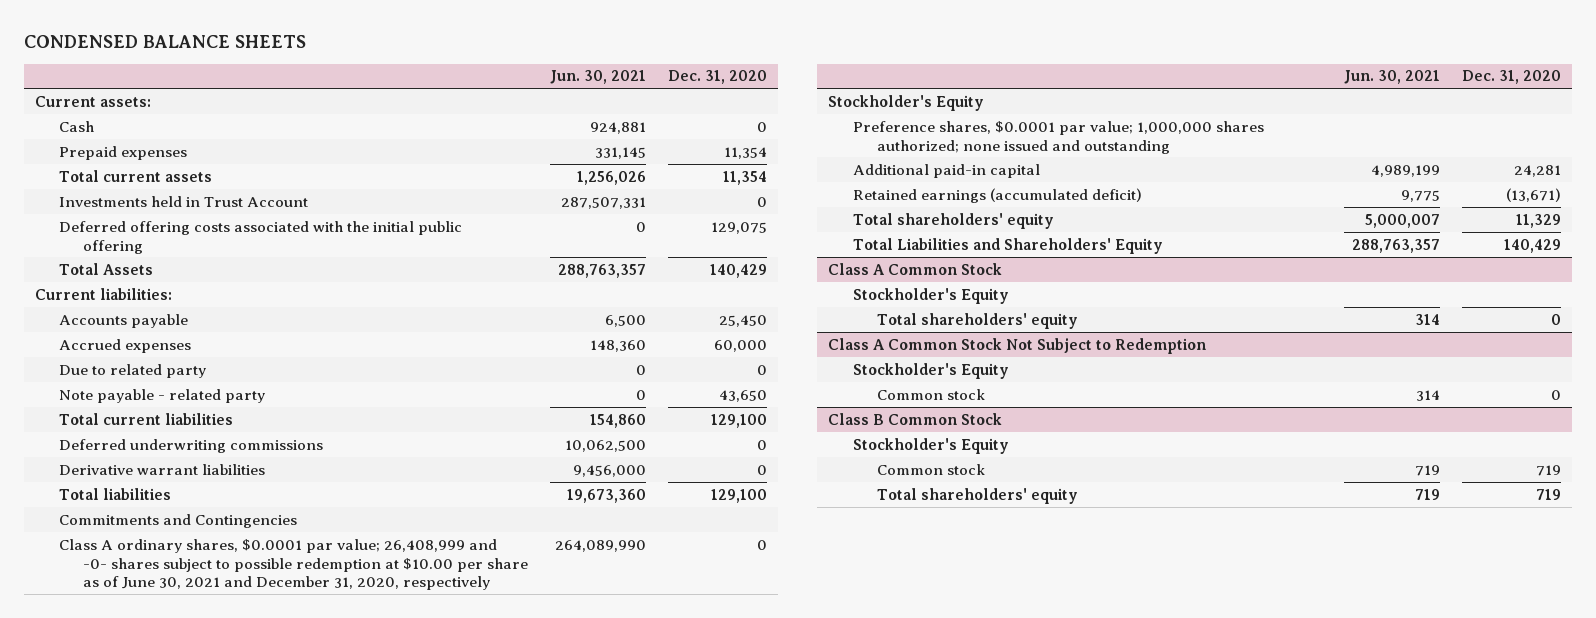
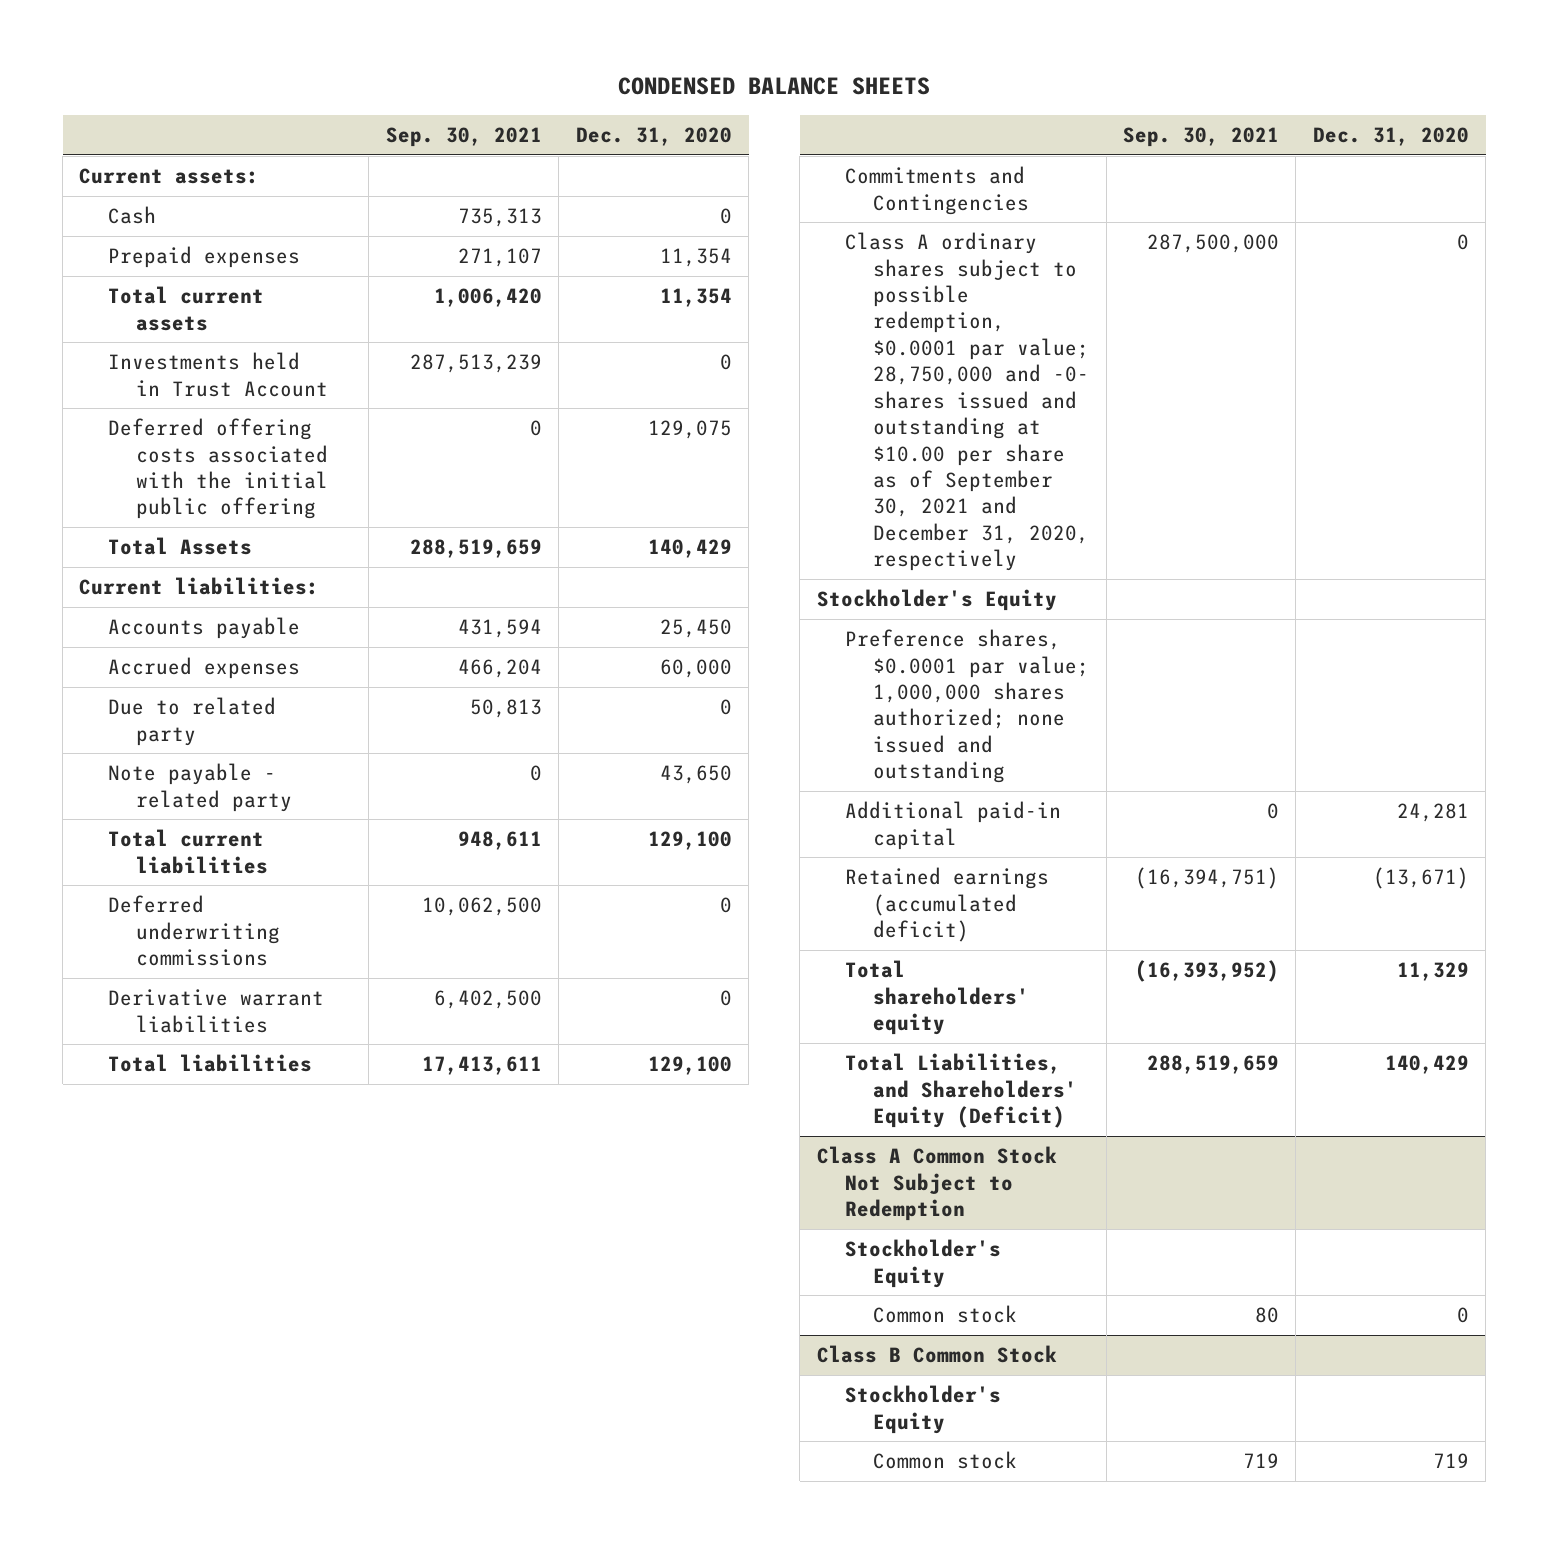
[550,70,647,85] Jun. 30, 2021 -> none
none -> [385,127,542,148] Sep. 30, 2021
[59,538,529,591] Class A ordinary shares, $0.0001 par value; 26,408,999 and -0- shares subject to possible redemption at $10.00 per share as of June 30, 2021 and December 31, 2020, respectively -> [844,232,1090,572] Class A ordinary shares subject to possible redemption, $0.0001 par value; 28,750,000 and -0- shares issued and outstanding at $10.00 per share as of September 30, 2021 and December 31, 2020, respectively
[828,262,1003,275] Class A Common Stock -> none
[852,287,1009,304] Stockholder's Equity -> none
[876,312,1078,329] Total shareholders' equity -> none
[852,237,1163,254] Total Liabilities and Shareholders' Equity -> [844,1053,1078,1129] Total Liabilities, and Shareholders' Equity (Deficit)
[876,487,1078,504] Total shareholders' equity -> none

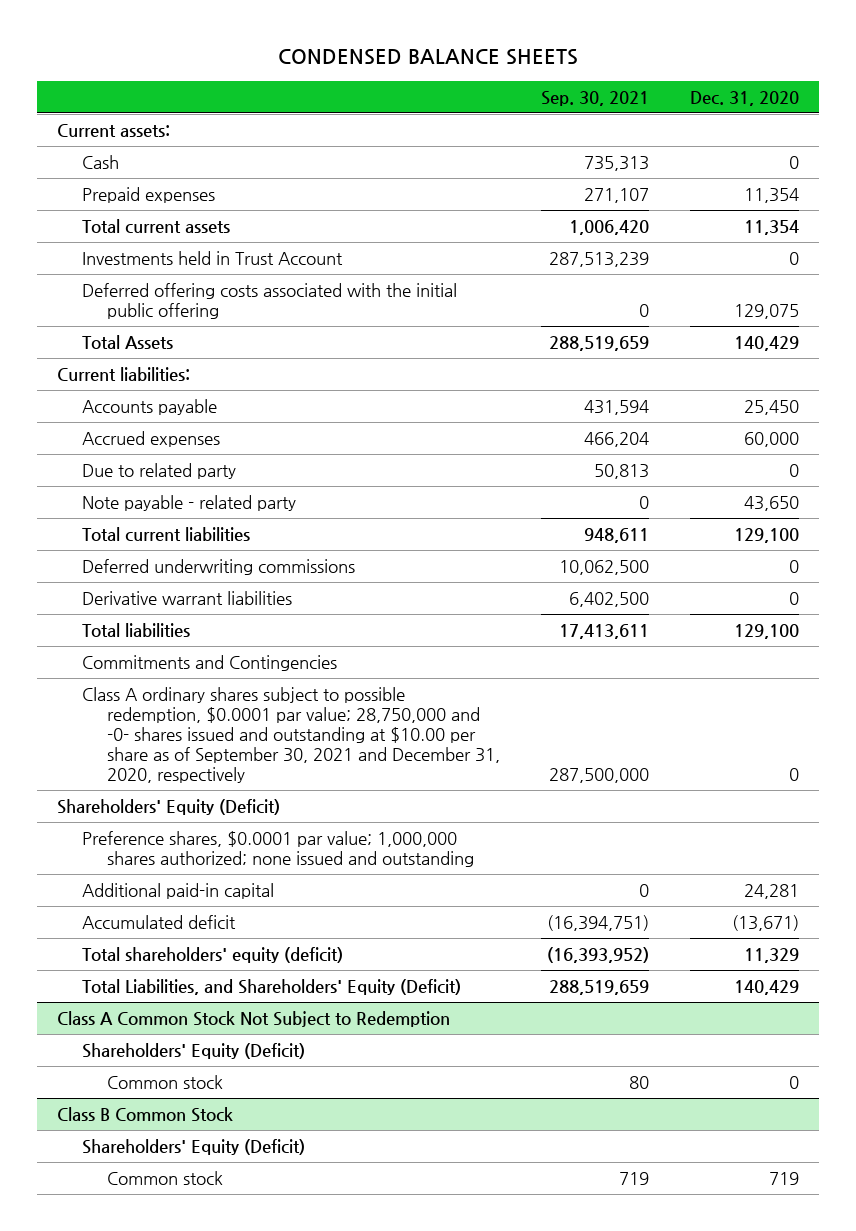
[816,589,1057,612] Stockholder's Equity -> [57,799,281,816] Shareholders' Equity (Deficit)
[844,867,1049,943] Retained earnings (accumulated deficit) -> [82,915,237,930] Accumulated deficit
[844,960,1030,1036] Total shareholders' equity -> [82,947,344,964] Total shareholders' equity (deficit)
[844,1239,1001,1288] Stockholder's Equity -> [82,1043,306,1060] Shareholders' Equity (Deficit)
[844,1385,1001,1434] Stockholder's Equity -> [82,1139,306,1156] Shareholders' Equity (Deficit)

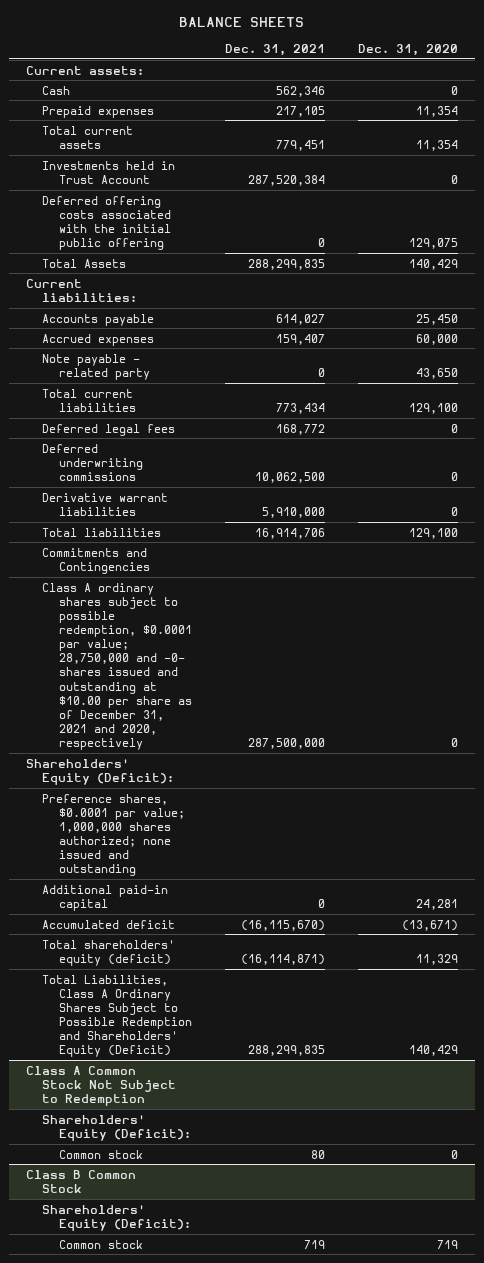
[277,49,578,66] CONDENSED BALANCE SHEETS -> [179,16,305,27] BALANCE SHEETS
[540,90,649,106] Sep. 30, 2021 -> none
none -> [224,43,325,56] Dec. 31, 2021
[82,463,237,480] Due to related party -> none
none -> [42,423,176,436] Deferred legal fees
[82,687,501,784] Class A ordinary shares subject to possible redemption, $0.0001 par value; 28,750,000 and -0- shares issued and outstanding at $10.00 per share as of September 30, 2021 and December 31, 2020, respectively -> [42,582,192,751] Class A ordinary shares subject to possible redemption, $0.0001 par value; 28,750,000 and -0- shares issued and outstanding at $10.00 per share as of December 31, 2021 and 2020, respectively
[57,799,281,816] Shareholders' Equity (Deficit) -> [25,758,175,785] Shareholders' Equity (Deficit):
[82,979,462,996] Total Liabilities, and Shareholders' Equity (Deficit) -> [42,974,192,1058] Total Liabilities, Class A Ordinary Shares Subject to Possible Redemption and Shareholders' Equity (Deficit)
[82,1043,306,1060] Shareholders' Equity (Deficit) -> [42,1114,191,1141] Shareholders' Equity (Deficit):
[82,1139,306,1156] Shareholders' Equity (Deficit) -> [42,1204,191,1231] Shareholders' Equity (Deficit):

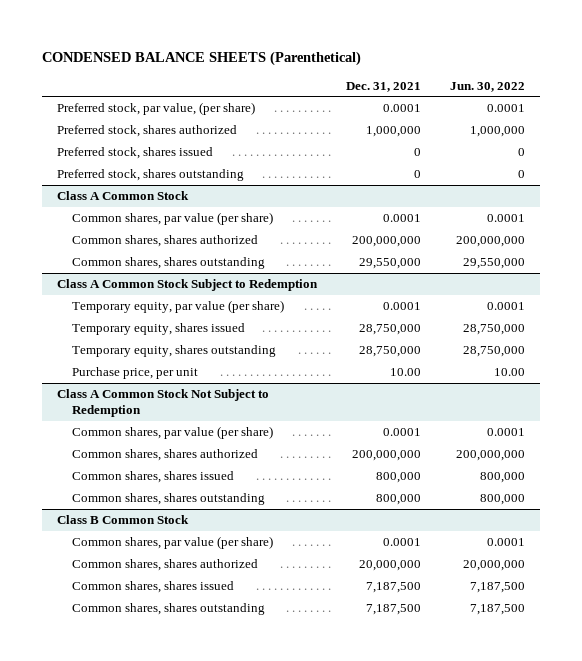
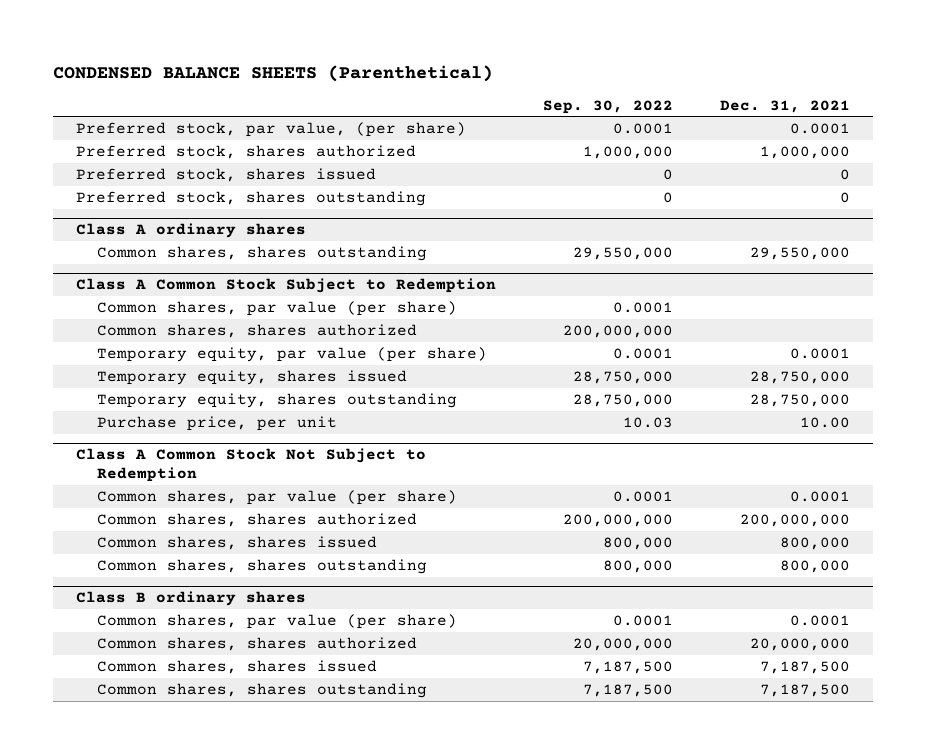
[450,81,526,92] Jun. 30, 2022 -> none
none -> [543,99,674,114] Sep. 30, 2022
[71,211,273,225] Common shares, par value (per share) -> none
[71,234,258,247] Common shares, shares authorized -> none
[56,190,189,200] Class A Common Stock -> [76,223,307,239] Class A ordinary shares
none -> [97,301,458,317] Common shares, par value (per share)
none -> [97,324,418,339] Common shares, shares authorized
[56,514,189,524] Class B Common Stock -> [76,591,307,607] Class B ordinary shares

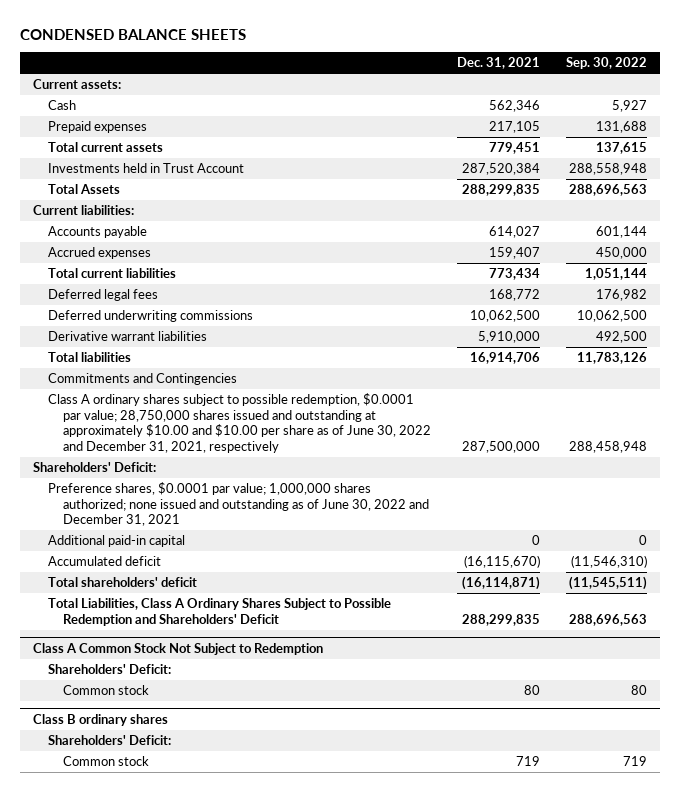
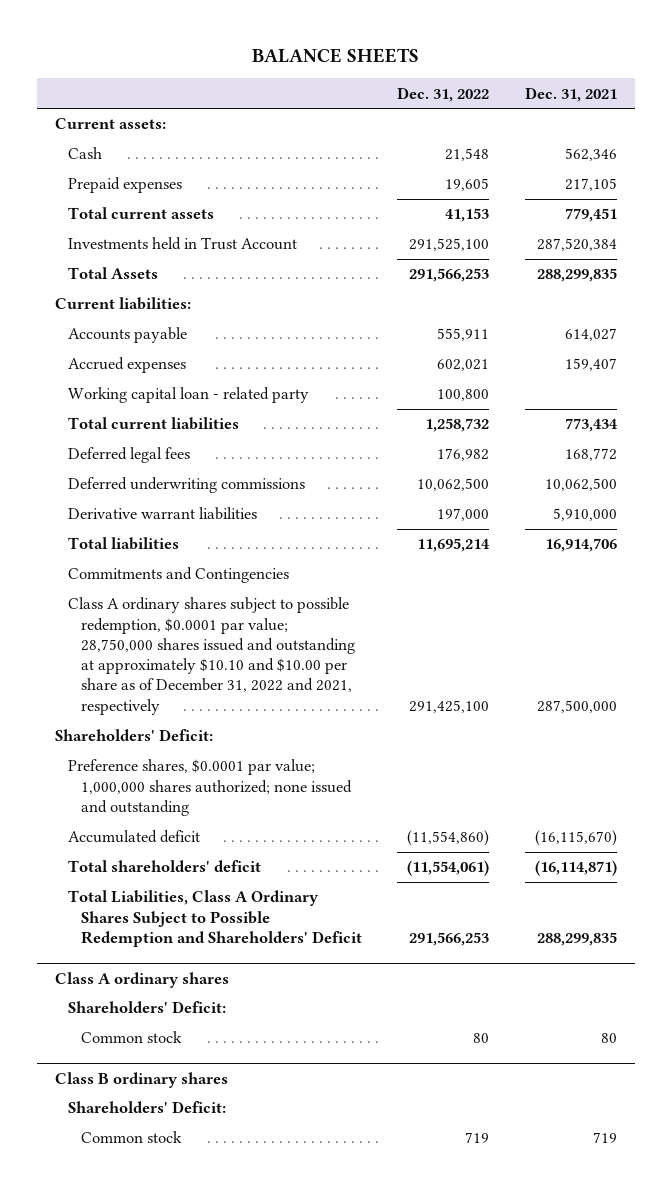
[20,28,247,40] CONDENSED BALANCE SHEETS -> [252,47,420,63] BALANCE SHEETS
[566,57,648,70] Sep. 30, 2022 -> none
none -> [397,86,490,102] Dec. 31, 2022
none -> [67,387,309,404] Working capital loan - related party
[48,393,432,454] Class A ordinary shares subject to possible redemption, $0.0001 par value; 28,750,000 shares issued and outstanding at approximately $10.00 and $10.00 per share as of June 30, 2022 and December 31, 2021, respectively -> [67,597,355,715] Class A ordinary shares subject to possible redemption, $0.0001 par value; 28,750,000 shares issued and outstanding at approximately $10.10 and $10.00 per share as of December 31, 2022 and 2021, respectively
[48,535,186,548] Additional paid-in capital -> none
[48,482,430,527] Preference shares, $0.0001 par value; 1,000,000 shares authorized; none issued and outstanding as of June 30, 2022 and December 31, 2021 -> [67,759,352,816] Preference shares, $0.0001 par value; 1,000,000 shares authorized; none issued and outstanding
[33,642,324,655] Class A Common Stock Not Subject to Redemption -> none
none -> [54,971,229,988] Class A ordinary shares

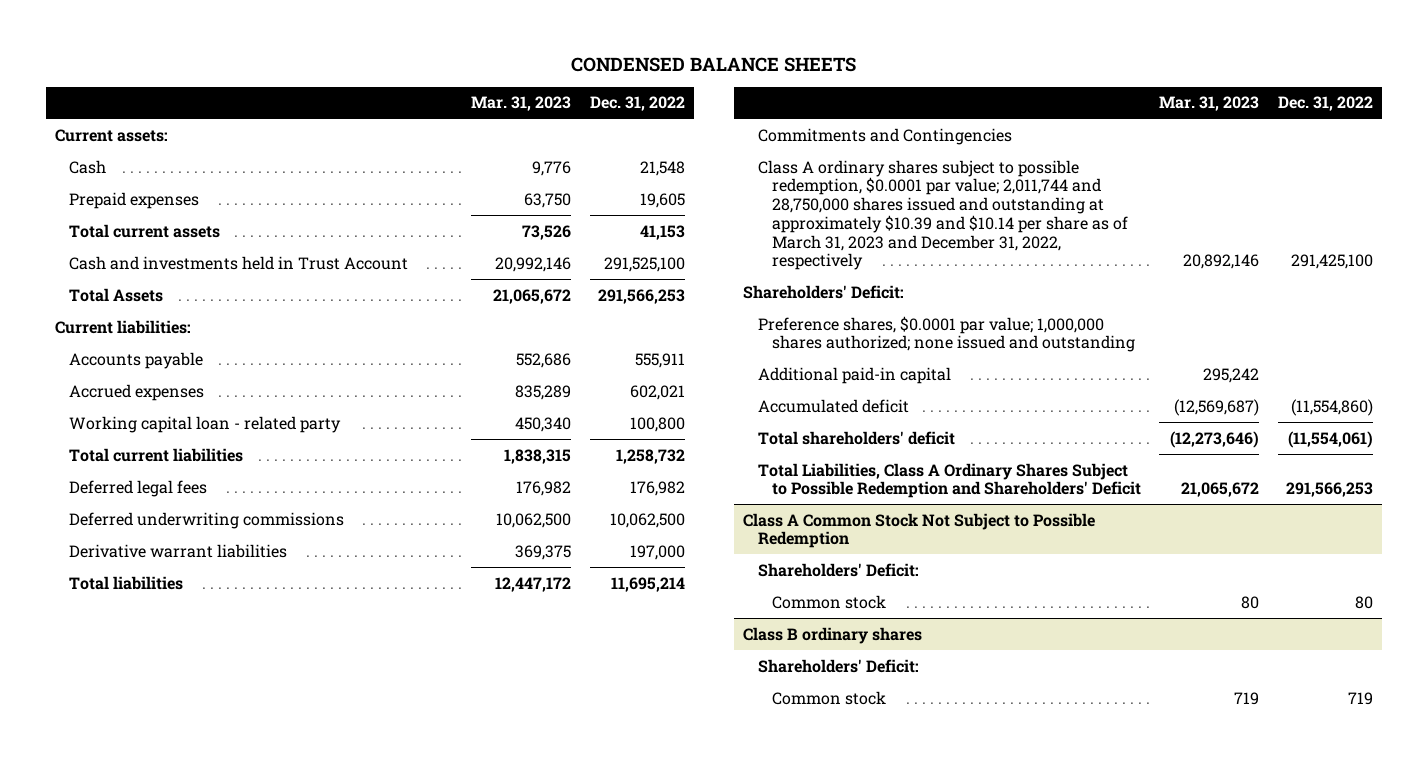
[252,47,420,63] BALANCE SHEETS -> [571,56,857,72] CONDENSED BALANCE SHEETS
[525,86,618,102] Dec. 31, 2021 -> none
none -> [471,96,572,112] Mar. 31, 2023
[67,237,297,251] Investments held in Trust Account -> [69,255,409,270] Cash and investments held in Trust Account
[67,597,355,715] Class A ordinary shares subject to possible redemption, $0.0001 par value; 28,750,000 shares issued and outstanding at approximately $10.10 and $10.00 per share as of December 31, 2022 and 2021, respectively -> [757,159,1128,271] Class A ordinary shares subject to possible redemption, $0.0001 par value; 2,011,744 and 28,750,000 shares issued and outstanding at approximately $10.39 and $10.14 per share as of March 31, 2023 and December 31, 2022, respectively
none -> [757,366,951,384] Additional paid-in capital
[54,971,229,988] Class A ordinary shares -> none
none -> [743,512,1096,549] Class A Common Stock Not Subject to Possible Redemption

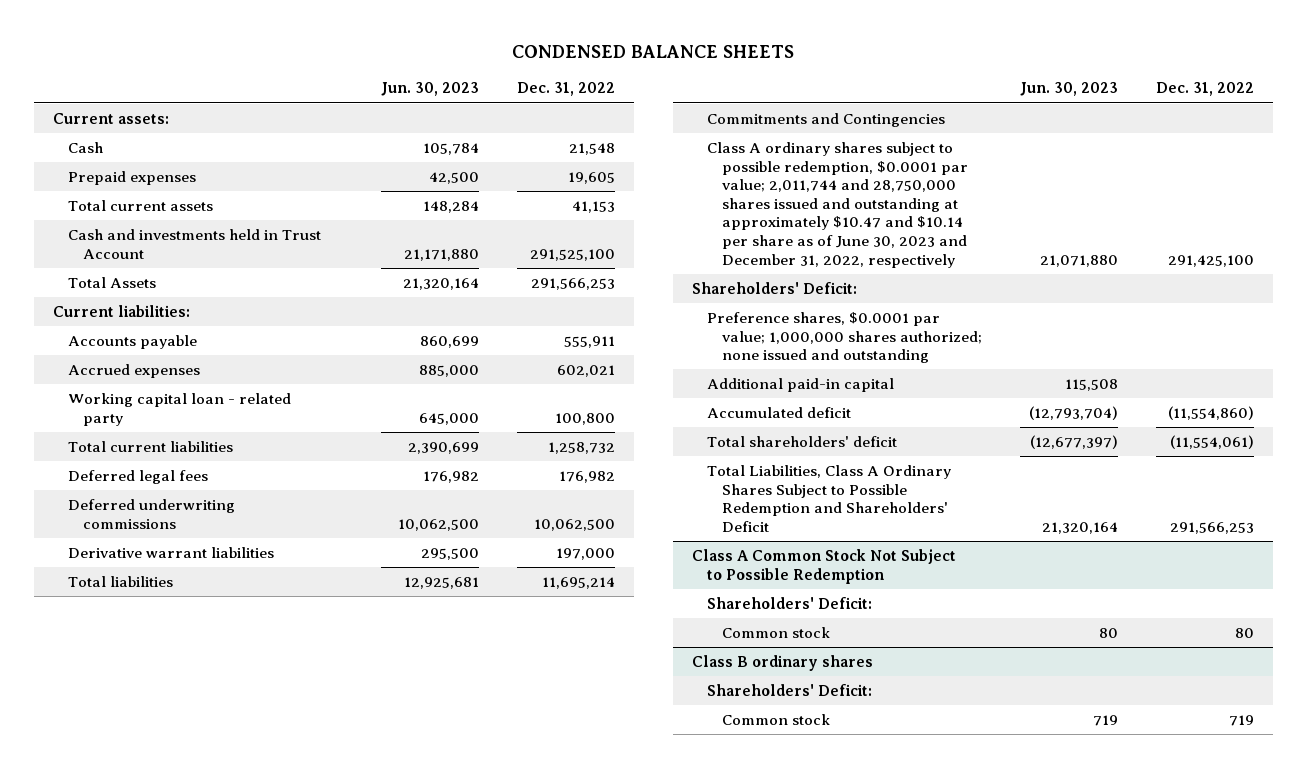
[471,96,572,112] Mar. 31, 2023 -> none
none -> [381,82,480,97] Jun. 30, 2023
[757,159,1128,271] Class A ordinary shares subject to possible redemption, $0.0001 par value; 2,011,744 and 28,750,000 shares issued and outstanding at approximately $10.39 and $10.14 per share as of March 31, 2023 and December 31, 2022, respectively -> [706,141,968,268] Class A ordinary shares subject to possible redemption, $0.0001 par value; 2,011,744 and 28,750,000 shares issued and outstanding at approximately $10.47 and $10.14 per share as of June 30, 2023 and December 31, 2022, respectively

